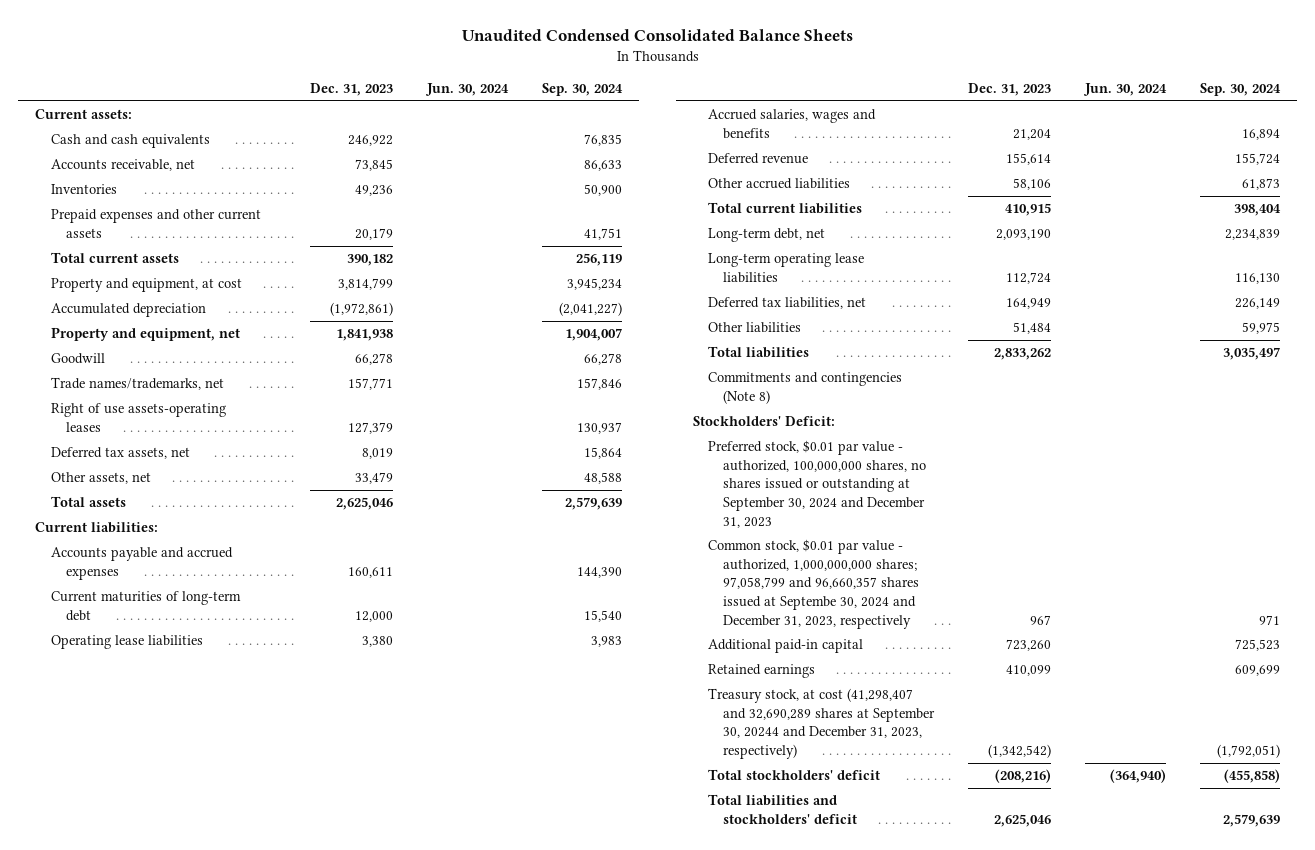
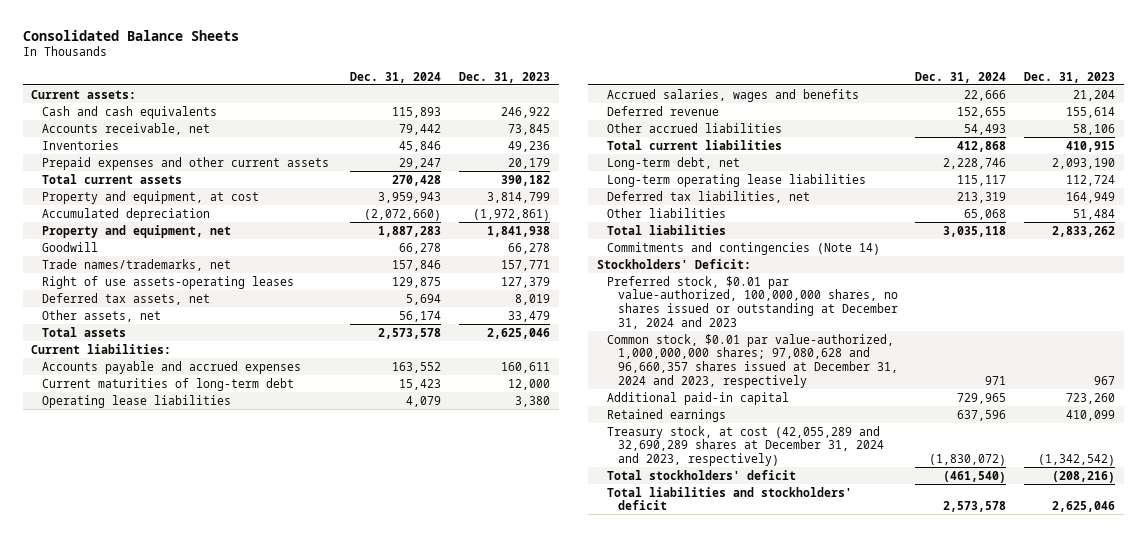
[461,29,853,42] Unaudited Condensed Consolidated Balance Sheets -> [22,29,239,41] Consolidated Balance Sheets
[425,83,510,97] Jun. 30, 2024 -> none
[542,83,624,97] Sep. 30, 2024 -> none
none -> [350,71,442,83] Dec. 31, 2024
[708,372,903,404] Commitments and contingencies (Note 8) -> [607,241,881,255] Commitments and contingencies (Note 14)
[708,440,927,528] Preferred stock, $0.01 par value - authorized, 100,000,000 shares, no shares issued or outstanding at September 30, 2024 and December 31, 2023 -> [607,275,898,329] Preferred stock, $0.01 par value-authorized, 100,000,000 shares, no shares issued or outstanding at December 31, 2024 and 2023
[708,539,920,629] Common stock, $0.01 par value - authorized, 1,000,000,000 shares; 97,058,799 and 96,660,357 shares issued at Septembe 30, 2024 and December 31, 2023, respectively -> [607,333,898,388] Common stock, $0.01 par value-authorized, 1,000,000,000 shares; 97,080,628 and 96,660,357 shares issued at December 31, 2024 and 2023, respectively
[708,688,936,759] Treasury stock, at cost (41,298,407 and 32,690,289 shares at September 30, 20244 and December 31, 2023, respectively) -> [607,425,884,467] Treasury stock, at cost (42,055,289 and 32,690,289 shares at December 31, 2024 and 2023, respectively)

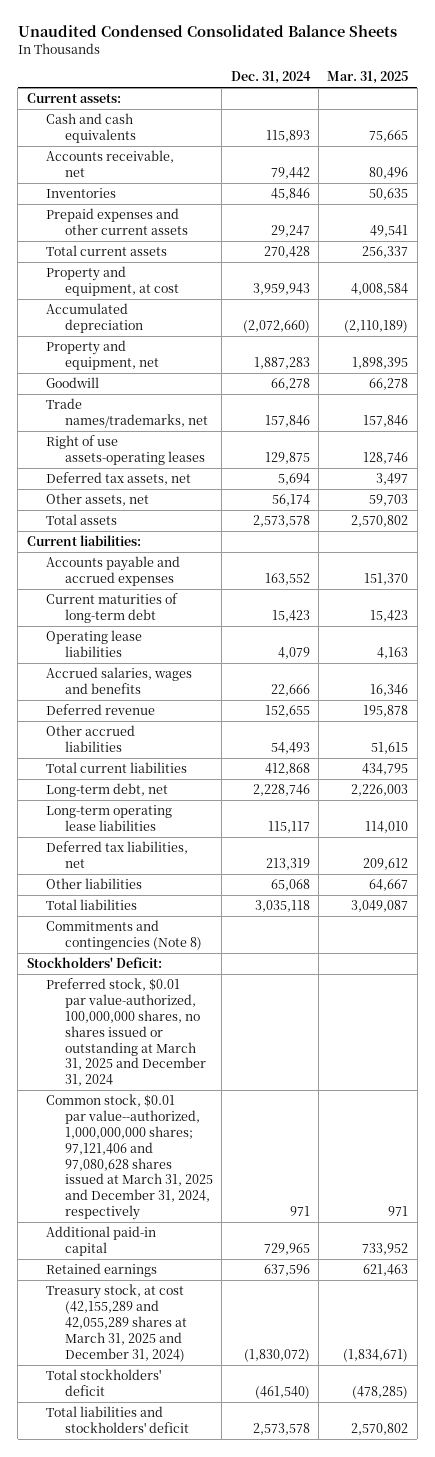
[22,29,239,41] Consolidated Balance Sheets -> [17,24,397,37] Unaudited Condensed Consolidated Balance Sheets
[458,71,550,83] Dec. 31, 2023 -> none
none -> [327,71,409,85] Mar. 31, 2025
[607,241,881,255] Commitments and contingencies (Note 14) -> [45,920,203,950] Commitments and contingencies (Note 8)
[607,275,898,329] Preferred stock, $0.01 par value-authorized, 100,000,000 shares, no shares issued or outstanding at December 31, 2024 and 2023 -> [45,978,207,1087] Preferred stock, $0.01 par value-authorized, 100,000,000 shares, no shares issued or outstanding at March 31, 2025 and December 31, 2024
[607,333,898,388] Common stock, $0.01 par value-authorized, 1,000,000,000 shares; 97,080,628 and 96,660,357 shares issued at December 31, 2024 and 2023, respectively -> [45,1094,214,1221] Common stock, $0.01 par value--authorized, 1,000,000,000 shares; 97,121,406 and 97,080,628 shares issued at March 31, 2025 and December 31, 2024, respectively
[607,425,884,467] Treasury stock, at cost (42,055,289 and 32,690,289 shares at December 31, 2024 and 2023, respectively) -> [45,1284,188,1362] Treasury stock, at cost (42,155,289 and 42,055,289 shares at March 31, 2025 and December 31, 2024)

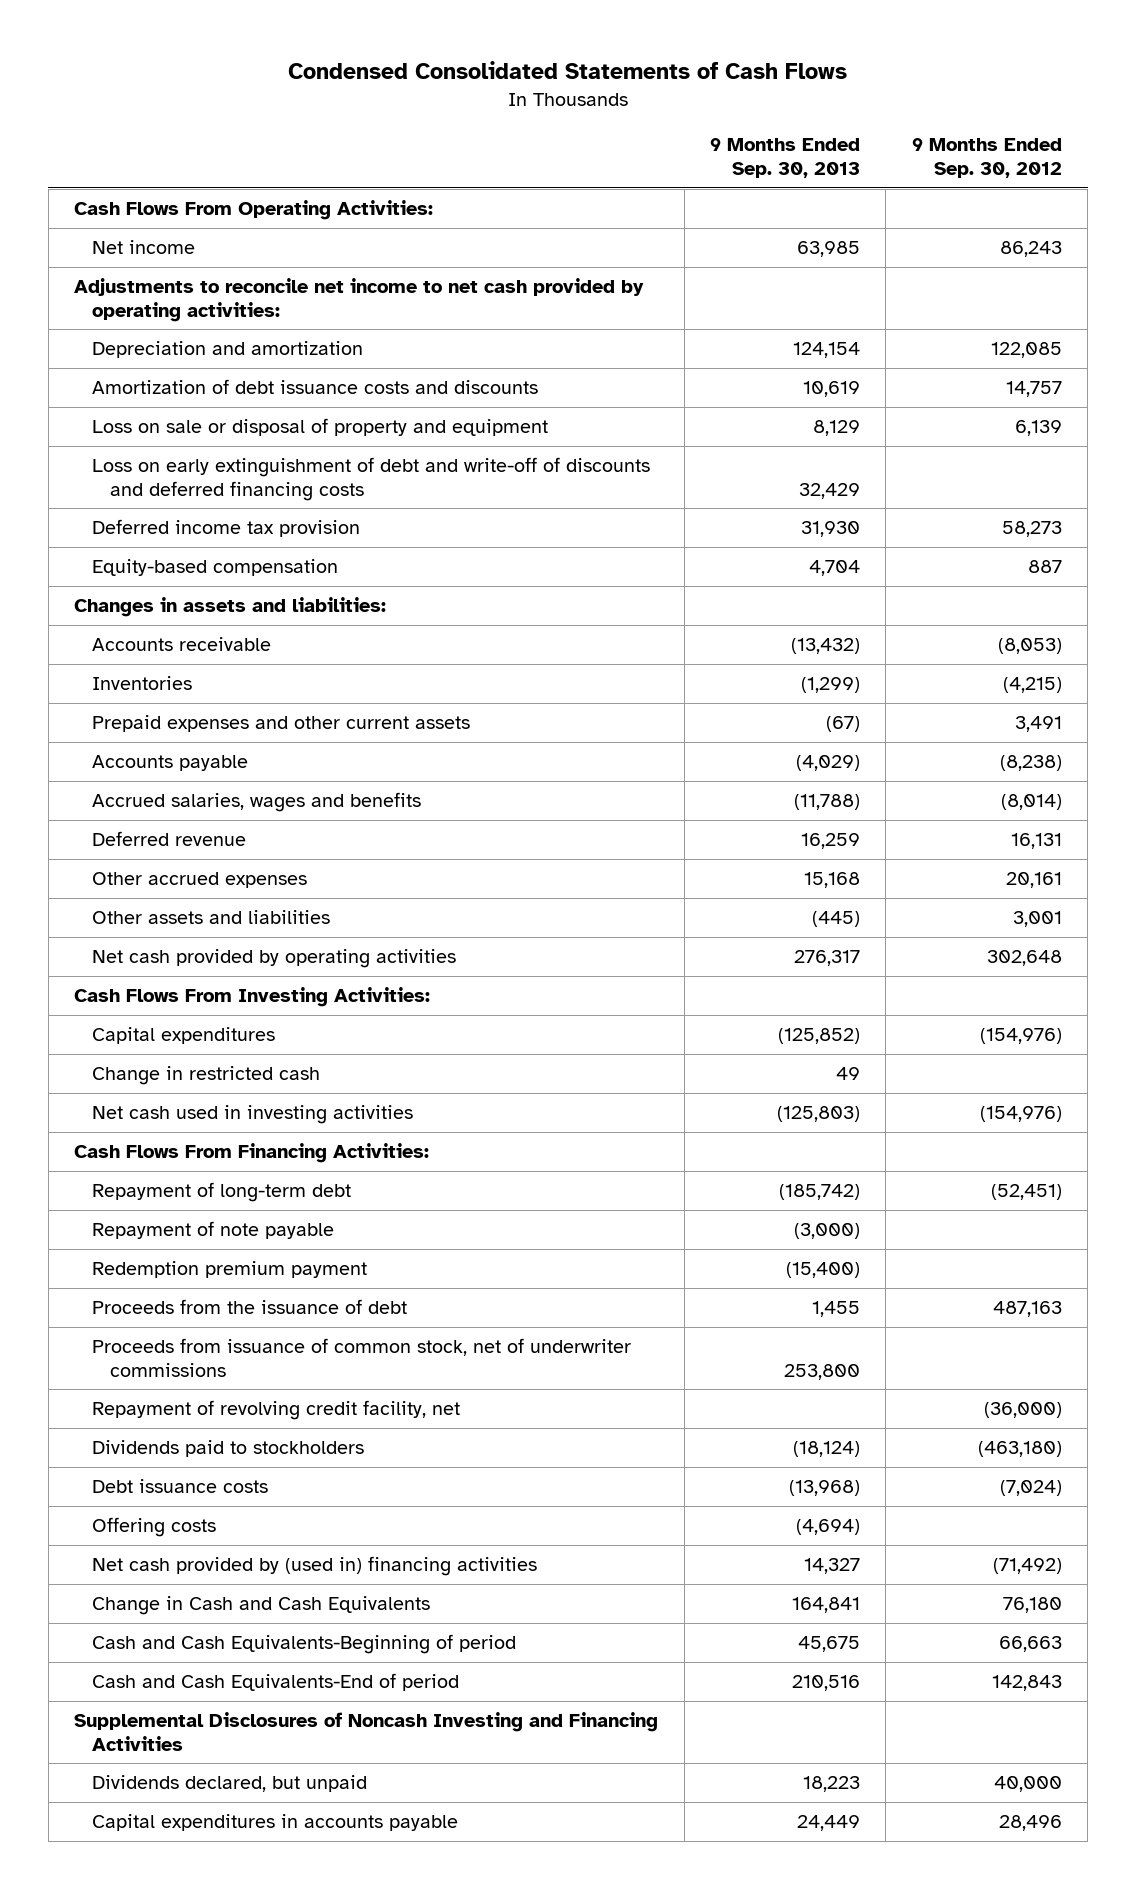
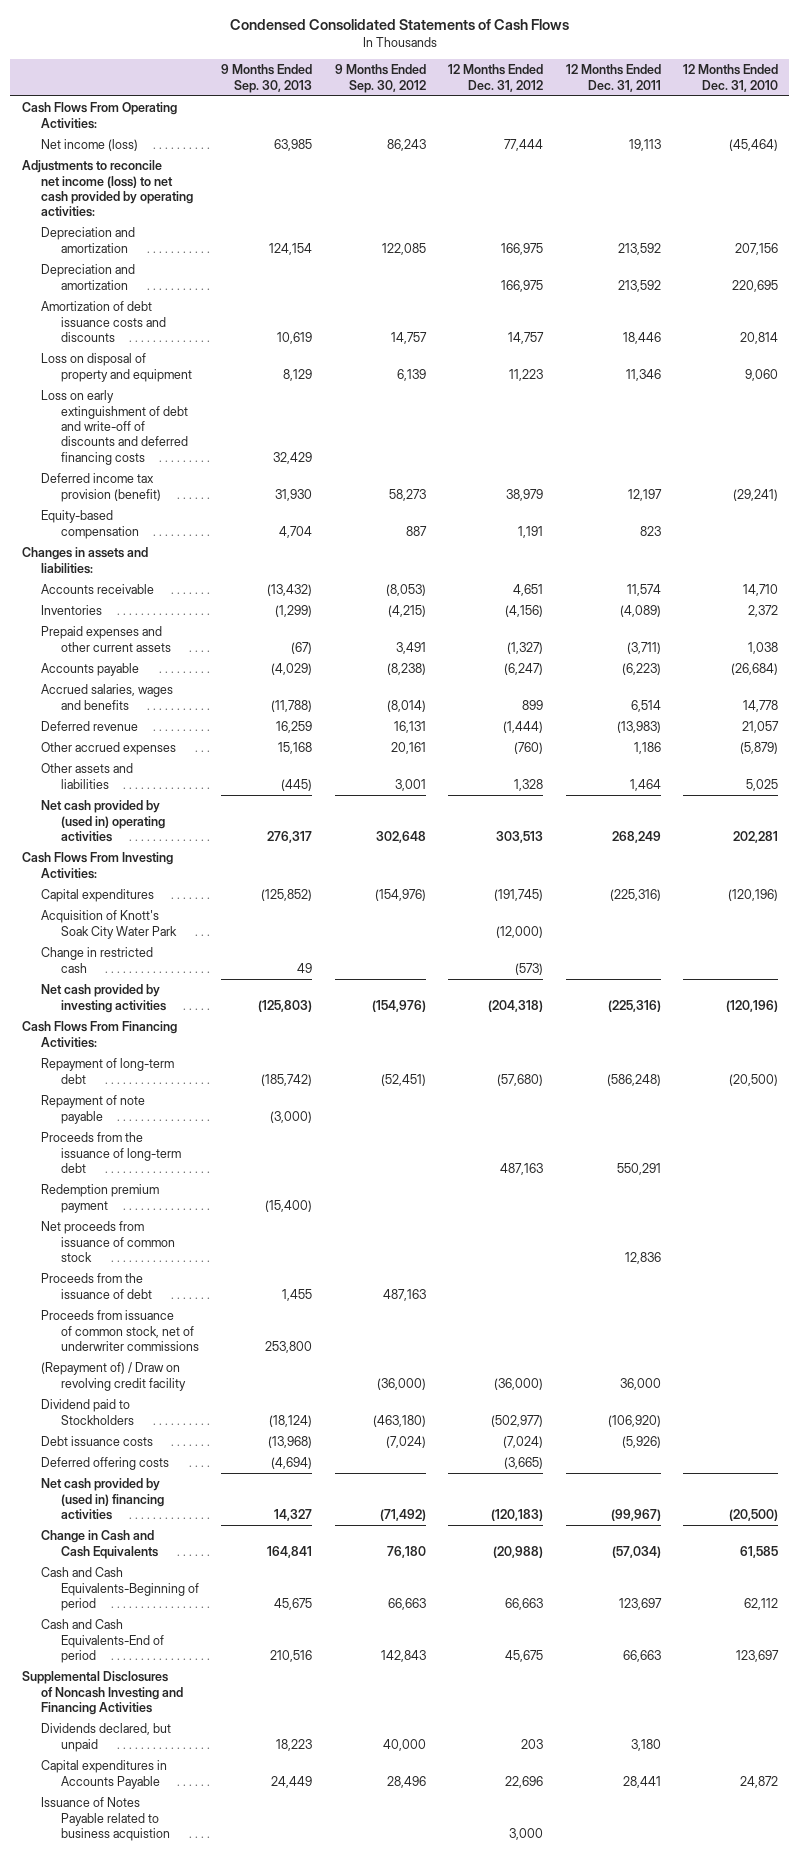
none -> [448,64,544,92] 12 Months Ended Dec. 31, 2012
none -> [565,64,661,92] 12 Months Ended Dec. 31, 2011
none -> [683,64,779,92] 12 Months Ended Dec. 31, 2010
[92,239,196,254] Net income -> [41,139,139,152] Net income (loss)
[74,277,645,322] Adjustments to reconcile net income to net cash provided by operating activities: -> [21,160,194,218] Adjustments to reconcile net income (loss) to net cash provided by operating activities:
none -> [41,264,136,290] Depreciation and amortization
[92,417,549,436] Loss on sale or disposal of property and equipment -> [41,353,193,382] Loss on disposal of property and equipment
[92,518,361,537] Deferred income tax provision -> [41,473,162,502] Deferred income tax provision (benefit)
[92,948,457,968] Net cash provided by operating activities -> [41,800,166,842] Net cash provided by (used in) operating activities
none -> [41,910,178,939] Acquisition of Knott's Soak City Water Park
[92,1104,414,1124] Net cash used in investing activities -> [41,984,167,1013] Net cash provided by investing activities
none -> [41,1132,182,1173] Proceeds from the issuance of long-term debt
none -> [41,1221,176,1262] Net proceeds from issuance of common stock
[92,1399,461,1420] Repayment of revolving credit facility, net -> [41,1362,187,1391] (Repayment of) / Draw on revolving credit facility
[92,1439,365,1457] Dividends paid to stockholders -> [41,1399,135,1425] Dividend paid to Stockholders
[92,1516,217,1537] Offering costs -> [41,1457,170,1471] Deferred offering costs
[92,1813,459,1831] Capital expenditures in accounts payable -> [41,1760,168,1789] Capital expenditures in Accounts Payable
none -> [41,1797,171,1841] Issuance of Notes Payable related to business acquistion

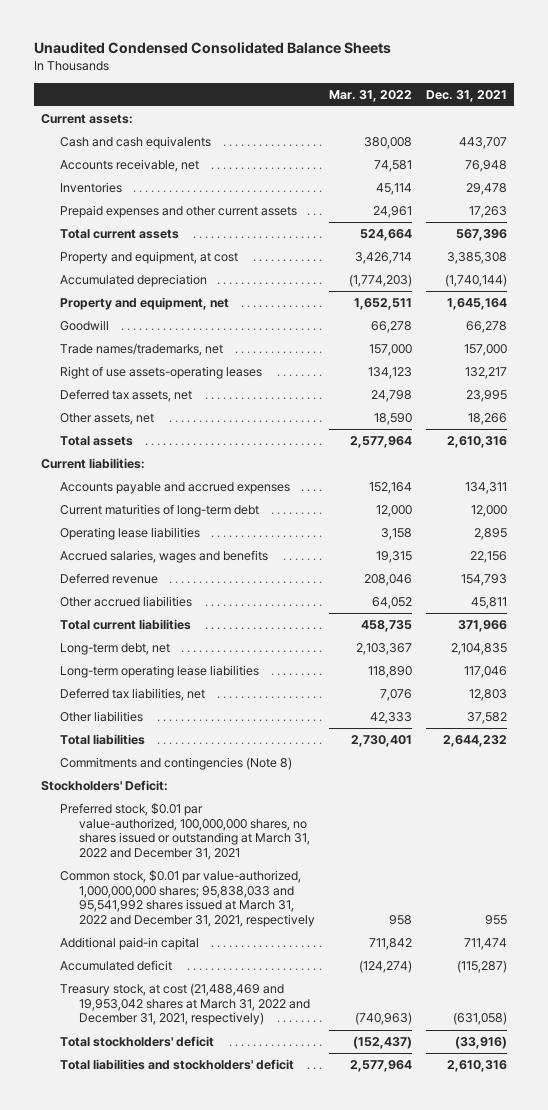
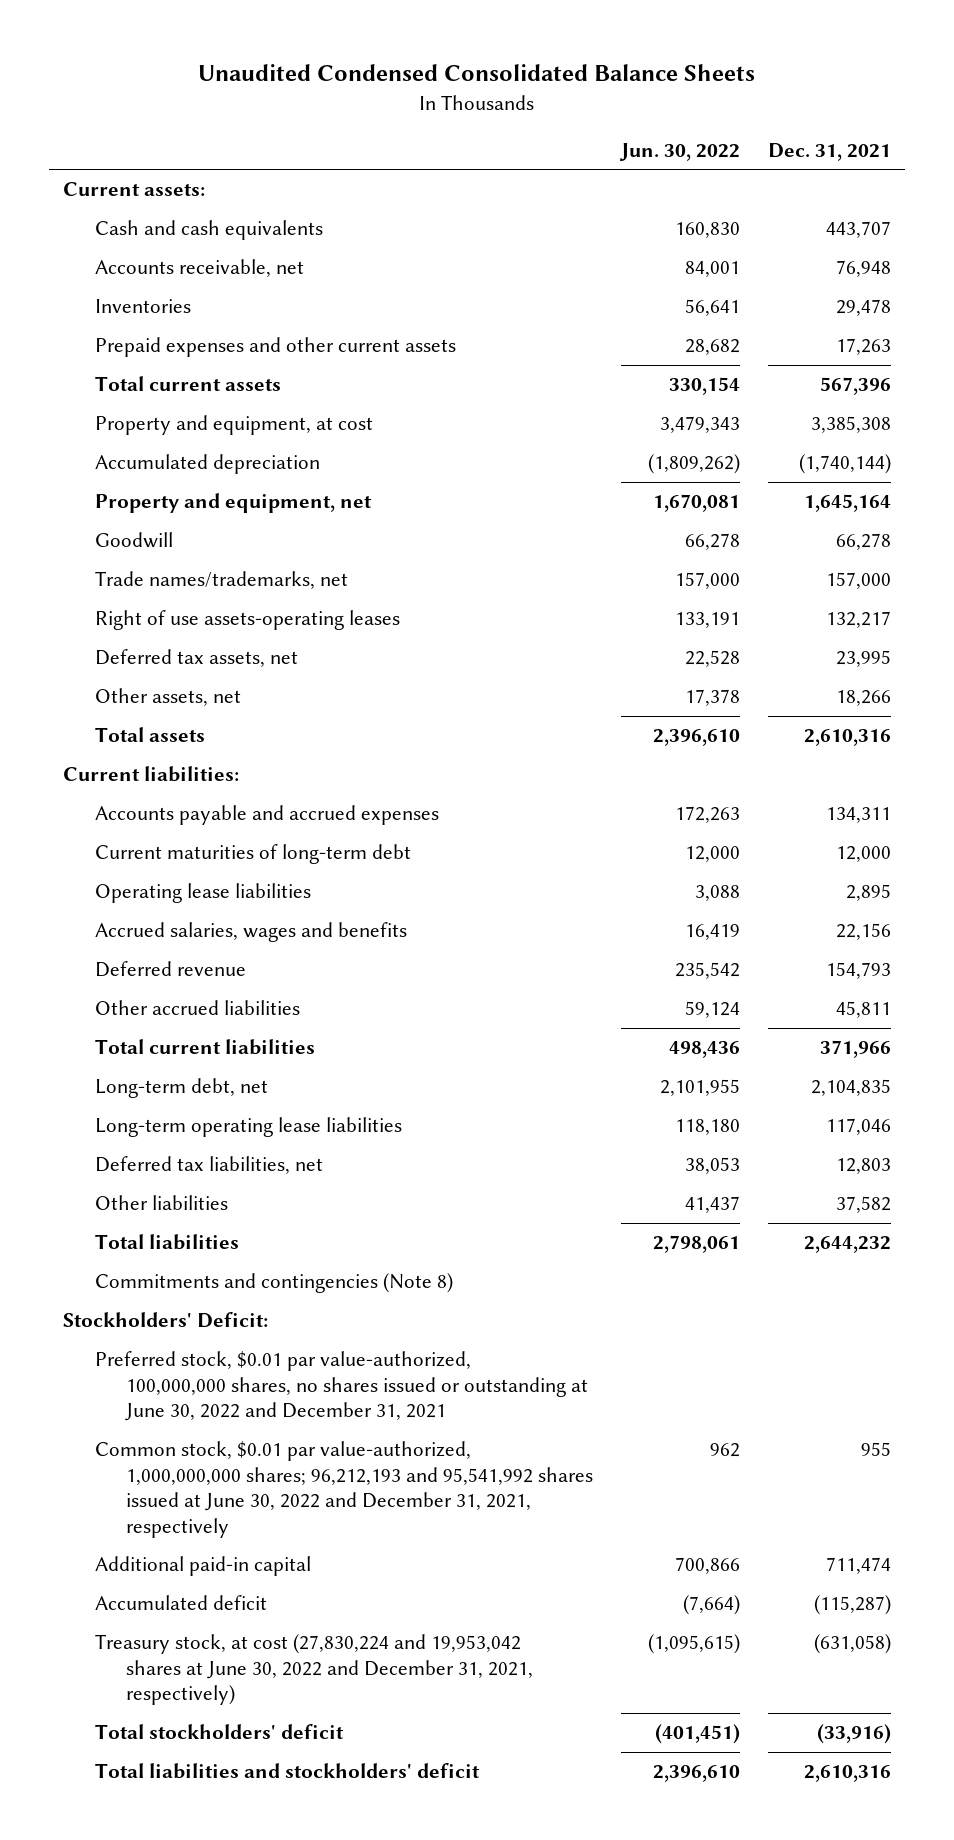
[328,89,412,102] Mar. 31, 2022 -> none
none -> [619,142,741,161] Jun. 30, 2022
[60,802,311,861] Preferred stock, $0.01 par value-authorized, 100,000,000 shares, no shares issued or outstanding at March 31, 2022 and December 31, 2021 -> [94,1351,588,1422] Preferred stock, $0.01 par value-authorized, 100,000,000 shares, no shares issued or outstanding at June 30, 2022 and December 31, 2021
[60,869,316,928] Common stock, $0.01 par value-authorized, 1,000,000,000 shares; 95,838,033 and 95,541,992 shares issued at March 31, 2022 and December 31, 2021, respectively -> [94,1441,593,1538] Common stock, $0.01 par value-authorized, 1,000,000,000 shares; 96,212,193 and 95,541,992 shares issued at June 30, 2022 and December 31, 2021, respectively
[60,982,311,1026] Treasury stock, at cost (21,488,469 and 19,953,042 shares at March 31, 2022 and December 31, 2021, respectively) -> [94,1634,533,1706] Treasury stock, at cost (27,830,224 and 19,953,042 shares at June 30, 2022 and December 31, 2021, respectively)

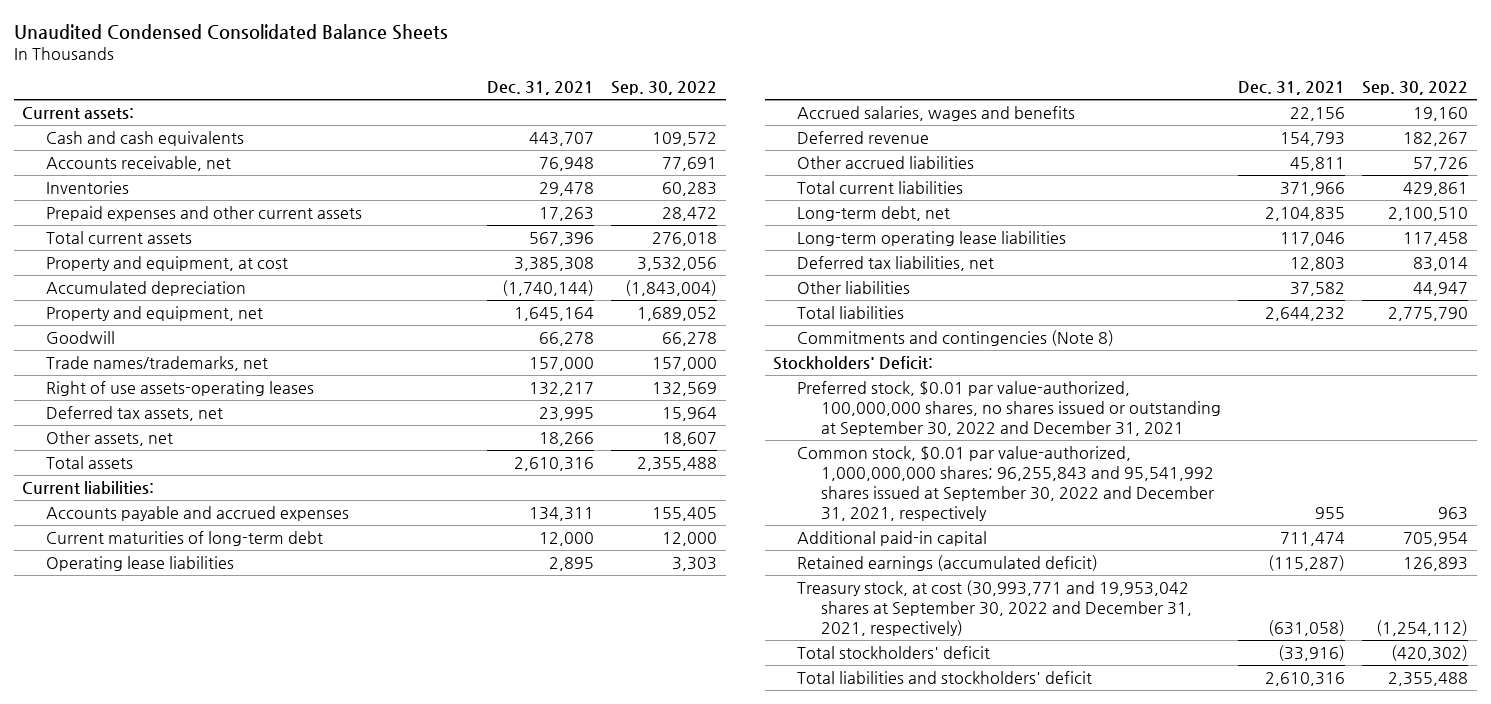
[619,142,741,161] Jun. 30, 2022 -> none
none -> [611,81,718,96] Sep. 30, 2022
[94,1351,588,1422] Preferred stock, $0.01 par value-authorized, 100,000,000 shares, no shares issued or outstanding at June 30, 2022 and December 31, 2021 -> [797,380,1221,436] Preferred stock, $0.01 par value-authorized, 100,000,000 shares, no shares issued or outstanding at September 30, 2022 and December 31, 2021
[94,1441,593,1538] Common stock, $0.01 par value-authorized, 1,000,000,000 shares; 96,212,193 and 95,541,992 shares issued at June 30, 2022 and December 31, 2021, respectively -> [797,445,1214,521] Common stock, $0.01 par value-authorized, 1,000,000,000 shares; 96,255,843 and 95,541,992 shares issued at September 30, 2022 and December 31, 2021, respectively
[94,1595,267,1611] Accumulated deficit -> [797,554,1099,571] Retained earnings (accumulated deficit)
[94,1634,533,1706] Treasury stock, at cost (27,830,224 and 19,953,042 shares at June 30, 2022 and December 31, 2021, respectively) -> [797,579,1192,636] Treasury stock, at cost (30,993,771 and 19,953,042 shares at September 30, 2022 and December 31, 2021, respectively)

